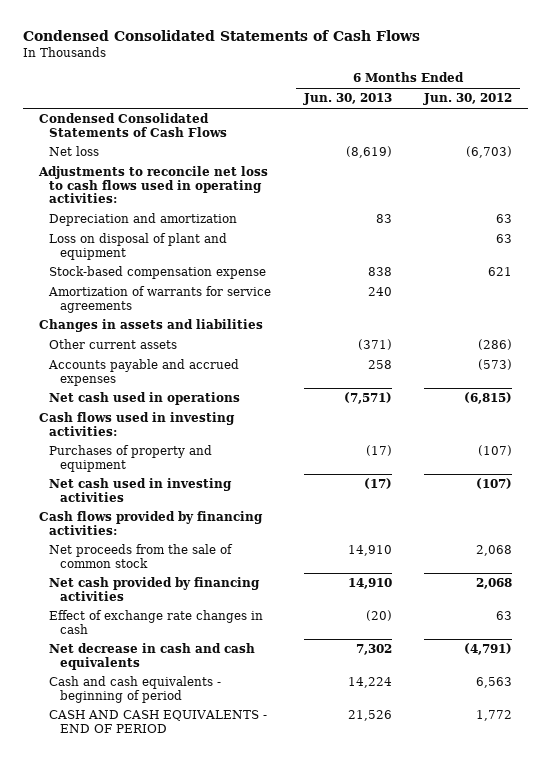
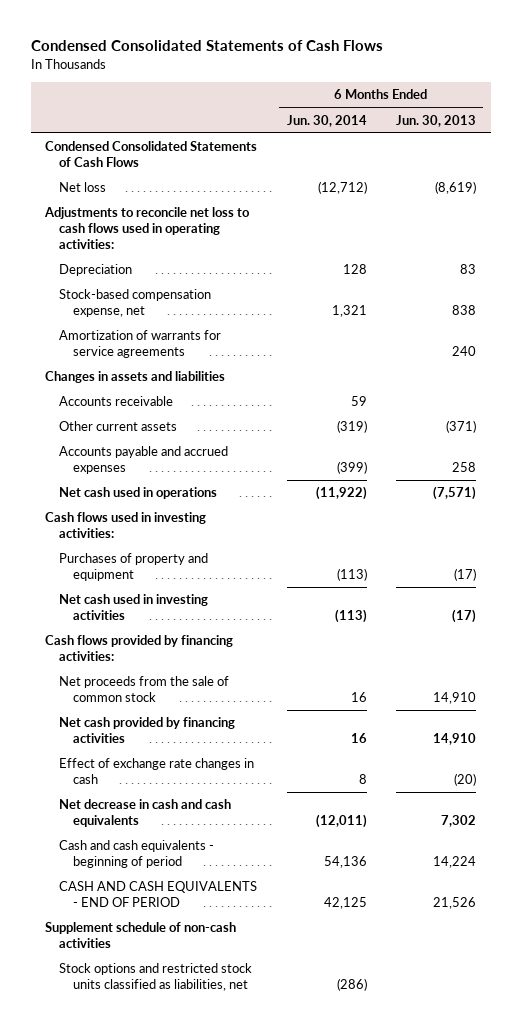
[423,93,513,106] Jun. 30, 2012 -> none
none -> [286,114,367,127] Jun. 30, 2014
[49,233,228,260] Loss on disposal of plant and equipment -> none
[49,213,238,227] Depreciation and amortization -> [59,264,133,277] Depreciation
[49,266,267,280] Stock-based compensation expense -> [59,289,212,318] Stock-based compensation expense, net
none -> [59,396,174,407] Accounts receivable
none -> [45,922,237,949] Supplement schedule of non-cash activities
none -> [59,963,253,992] Stock options and restricted stock units classified as liabilities, net

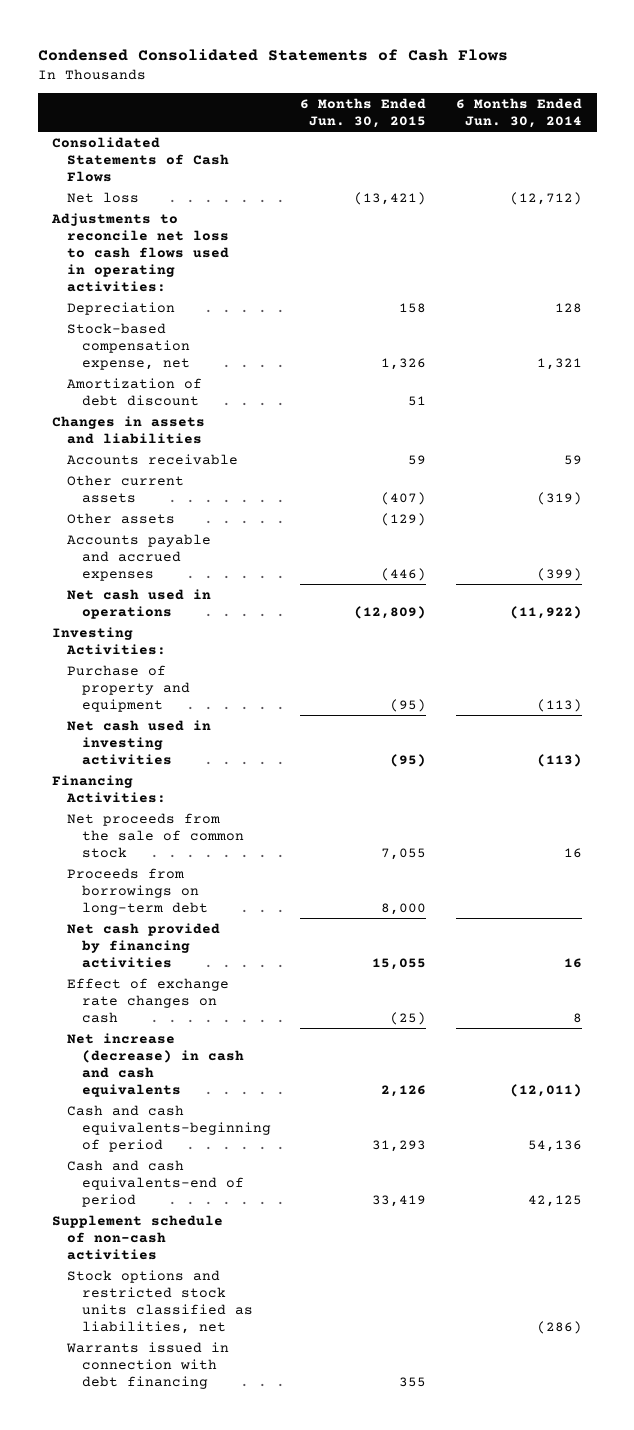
[395,114,476,127] Jun. 30, 2013 -> none
none -> [300,97,427,128] 6 Months Ended Jun. 30, 2015
[45,141,258,168] Condensed Consolidated Statements of Cash Flows -> [52,136,230,182] Consolidated Statements of Cash Flows
[59,330,222,359] Amortization of warrants for service agreements -> none
none -> [67,377,203,406] Amortization of debt discount
none -> [67,512,176,524] Other assets
[45,512,207,539] Cash flows used in investing activities: -> [52,626,167,655] Investing Activities:
[59,553,209,582] Purchases of property and equipment -> [67,664,190,712] Purchase of property and equipment
[45,635,234,662] Cash flows provided by financing activities: -> [52,774,167,803] Financing Activities:
none -> [67,867,208,915] Proceeds from borrowings on long-term debt
[59,758,255,785] Effect of exchange rate changes in cash -> [67,977,230,1023] Effect of exchange rate changes on cash
[59,799,232,828] Net decrease in cash and cash equivalents -> [67,1032,244,1097] Net increase (decrease) in cash and cash equivalents
[59,840,215,869] Cash and cash equivalents - beginning of period -> [67,1104,271,1152] Cash and cash equivalents-beginning of period
[59,881,258,908] CASH AND CASH EQUIVALENTS - END OF PERIOD -> [67,1159,244,1207] Cash and cash equivalents-end of period
none -> [66,1341,230,1389] Warrants issued in connection with debt financing

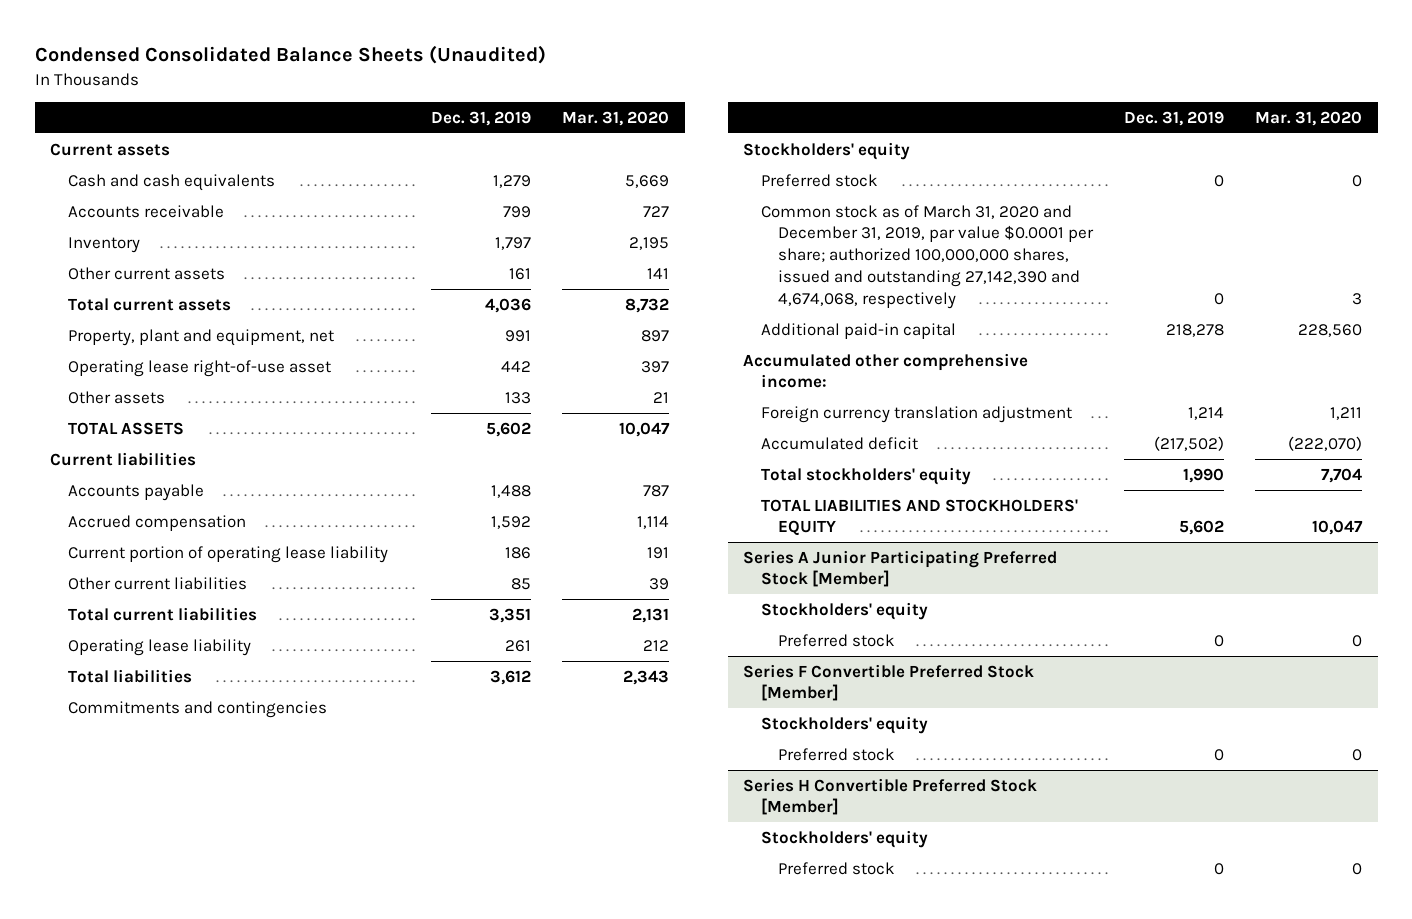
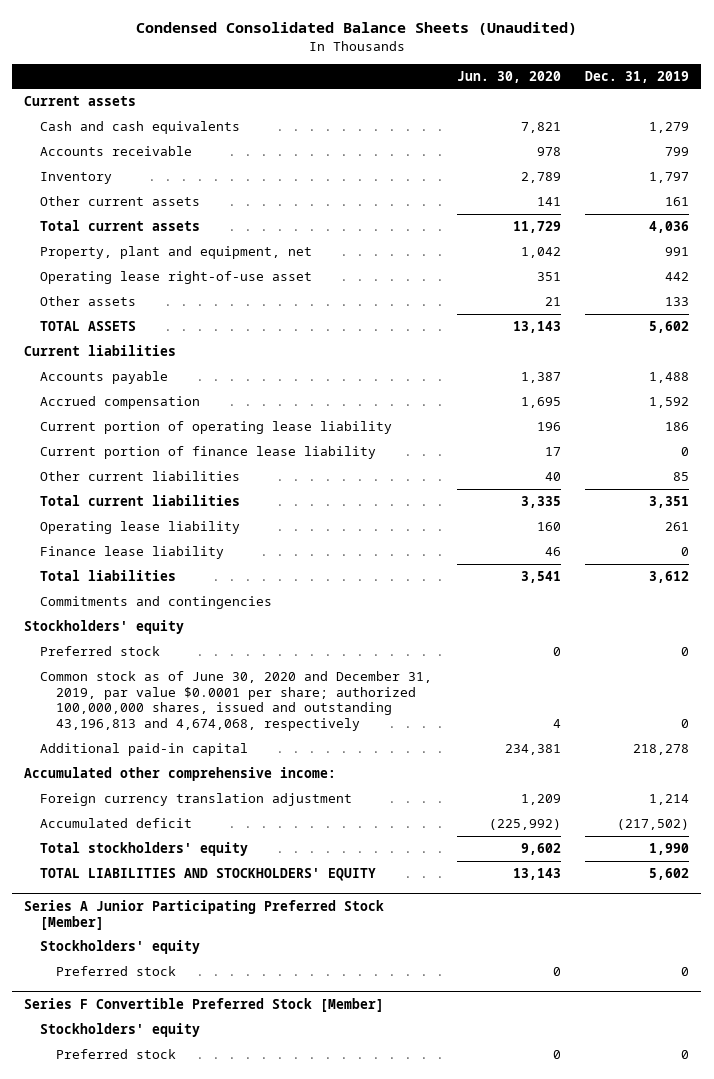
[562,110,670,126] Mar. 31, 2020 -> none
none -> [456,70,561,83] Jun. 30, 2020
none -> [40,446,377,460] Current portion of finance lease liability
none -> [40,546,225,560] Finance lease liability
[760,204,1094,309] Common stock as of March 31, 2020 and December 31, 2019, par value $0.0001 per share; authorized 100,000,000 shares, issued and outstanding 27,142,390 and 4,674,068, respectively -> [40,671,433,731] Common stock as of June 30, 2020 and December 31, 2019, par value $0.0001 per share; authorized 100,000,000 shares, issued and outstanding 43,196,813 and 4,674,068, respectively
[743,777,1038,816] Series H Convertible Preferred Stock [Member] -> none
[760,829,928,848] Stockholders' equity -> none
[777,861,895,875] Preferred stock -> none

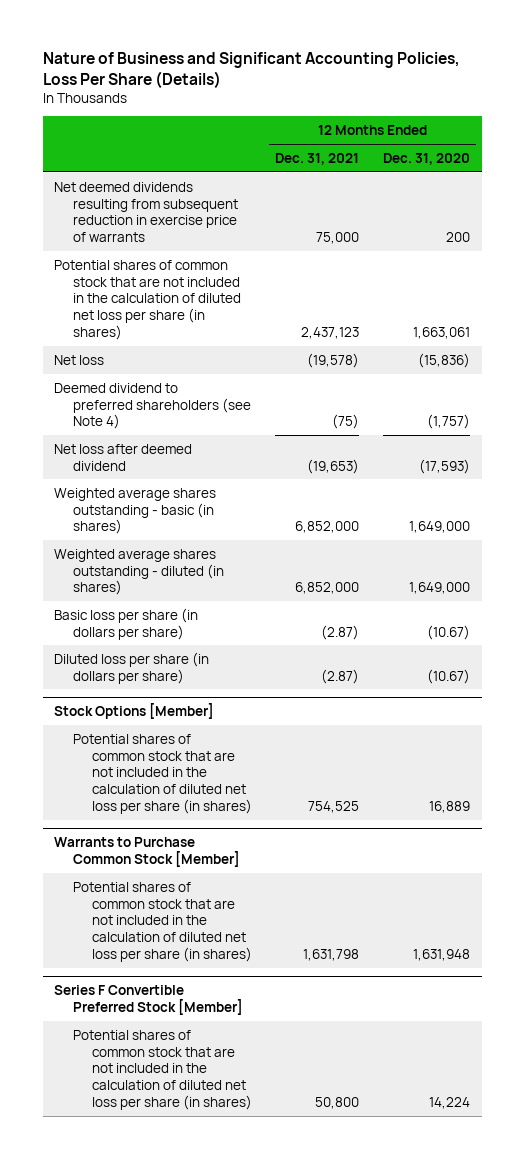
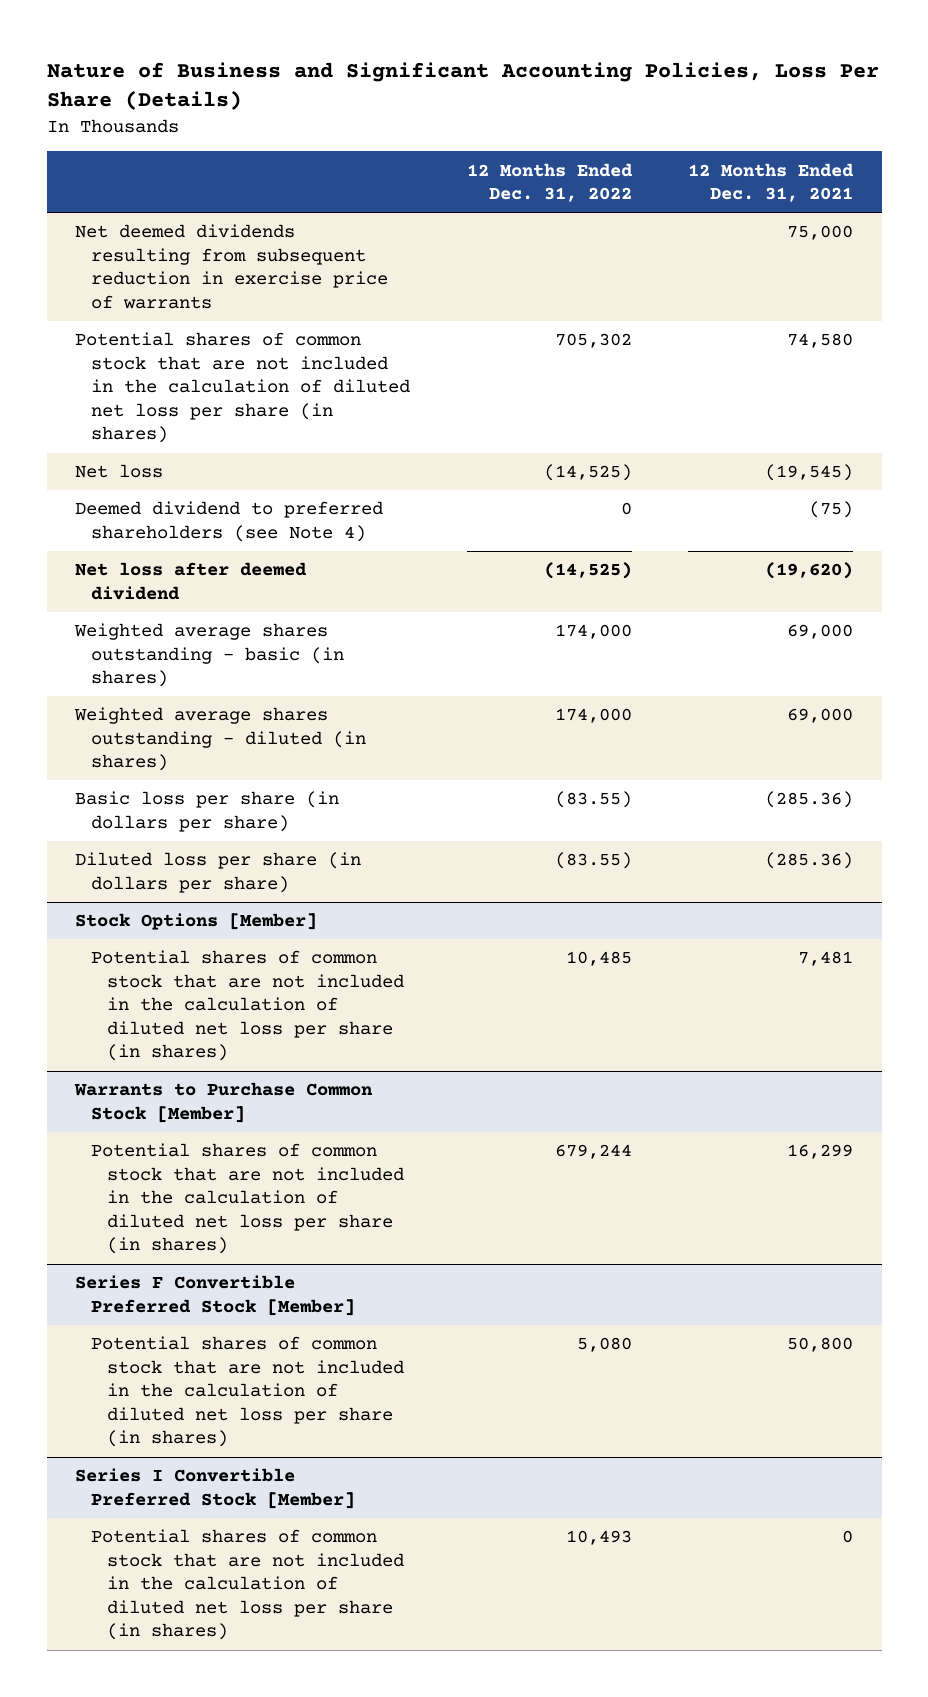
[383,152,471,165] Dec. 31, 2020 -> none
none -> [466,162,633,203] 12 Months Ended Dec. 31, 2022
[301,327,360,340] 2,437,123 -> [787,333,854,349] 74,580
[307,352,360,368] (19,578) -> [765,464,854,482] (19,545)
[307,458,360,474] (19,653) -> [765,562,854,580] (19,620)
[295,521,360,534] 6,852,000 -> [787,624,854,640] 69,000
[295,582,360,595] 6,852,000 -> [787,708,854,724] 69,000
[321,624,360,640] (2.87) -> [765,791,854,809] (285.36)
[321,668,360,684] (2.87) -> [765,852,854,870] (285.36)
[308,801,360,814] 754,525 -> [798,951,854,967] 7,481
[303,949,360,962] 1,631,798 -> [787,1144,854,1160] 16,299
none -> [75,1468,355,1509] Series I Convertible Preferred Stock [Member]
none -> [90,1529,404,1641] Potential shares of common stock that are not included in the calculation of diluted net loss per share (in shares)

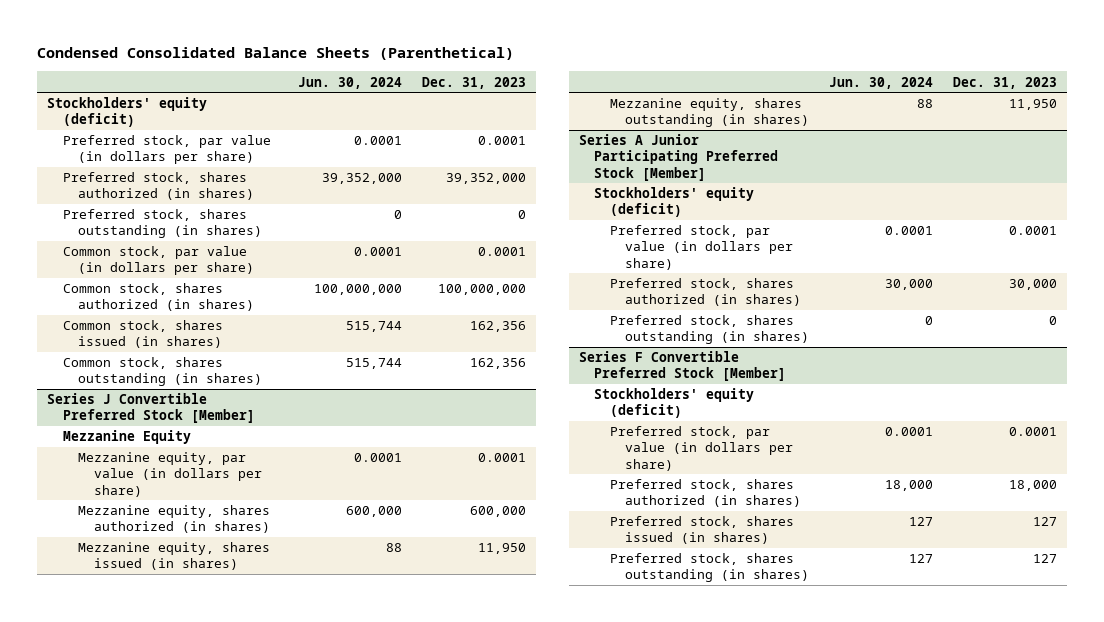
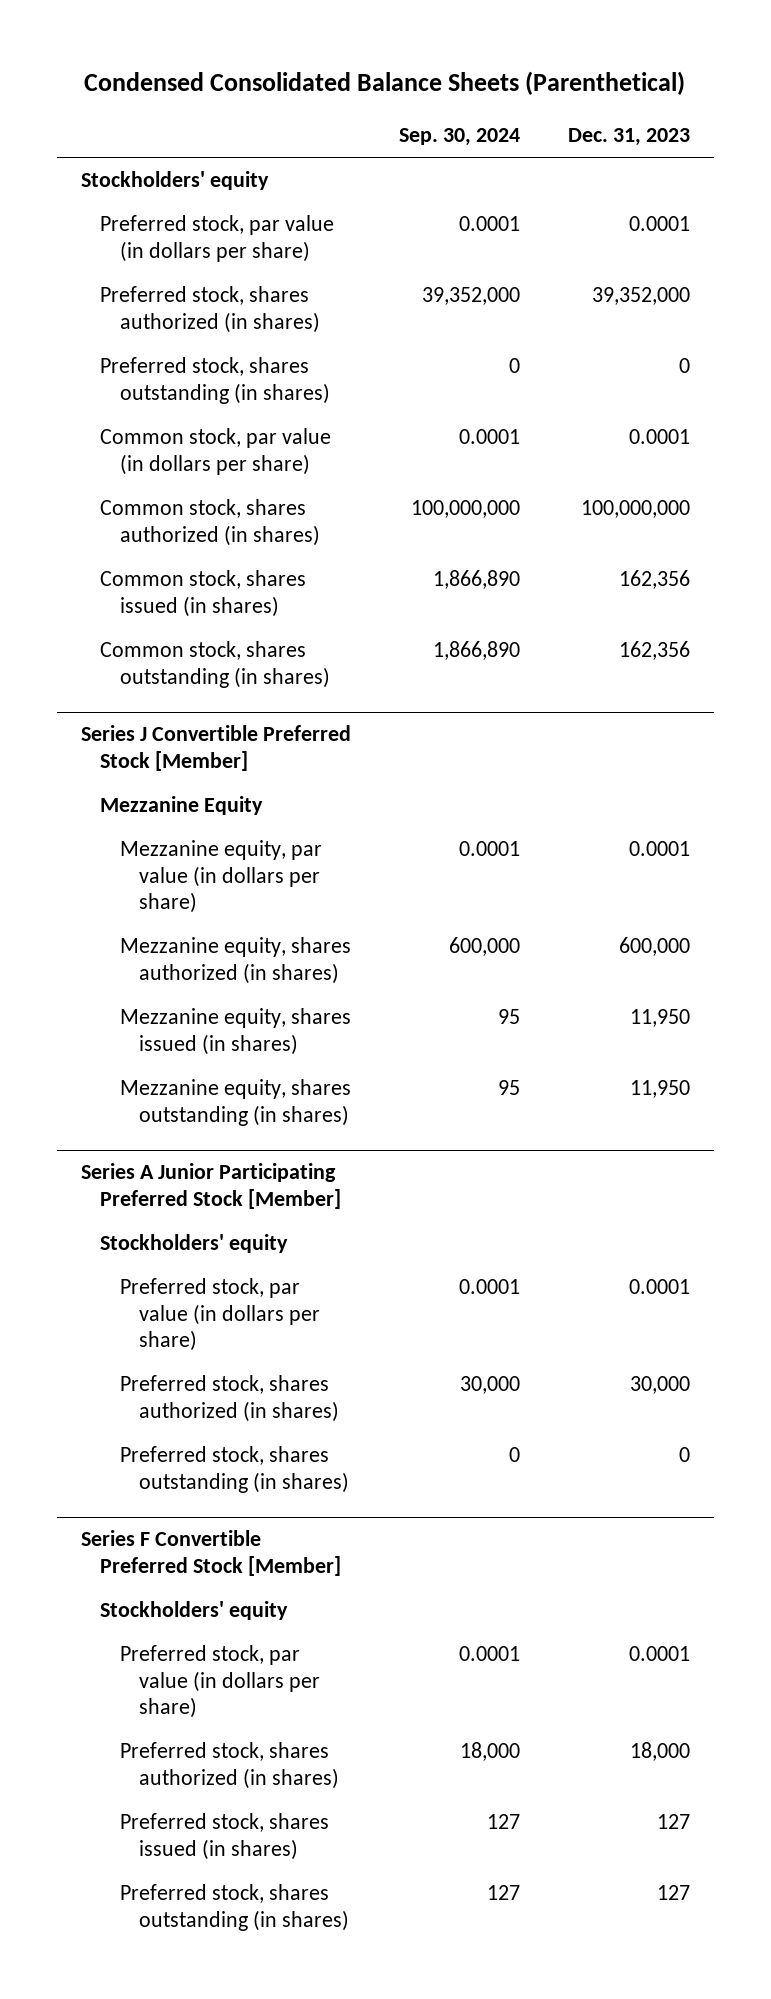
[297,76,402,89] Jun. 30, 2024 -> none
none -> [398,128,520,147] Sep. 30, 2024
[47,97,208,128] Stockholders' equity (deficit) -> [81,171,270,191] Stockholders' equity
[594,187,755,218] Stockholders' equity (deficit) -> [100,1234,289,1254] Stockholders' equity
[594,388,755,419] Stockholders' equity (deficit) -> [100,1601,289,1621] Stockholders' equity

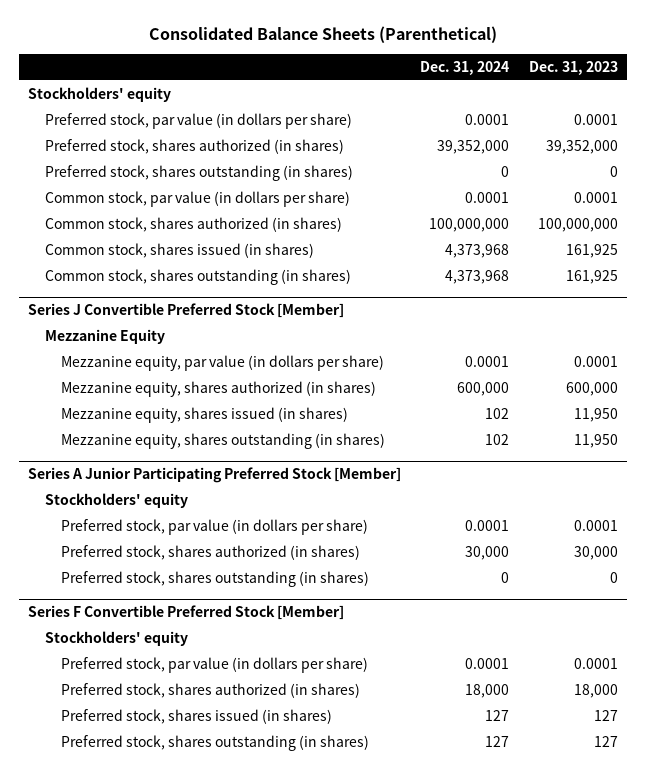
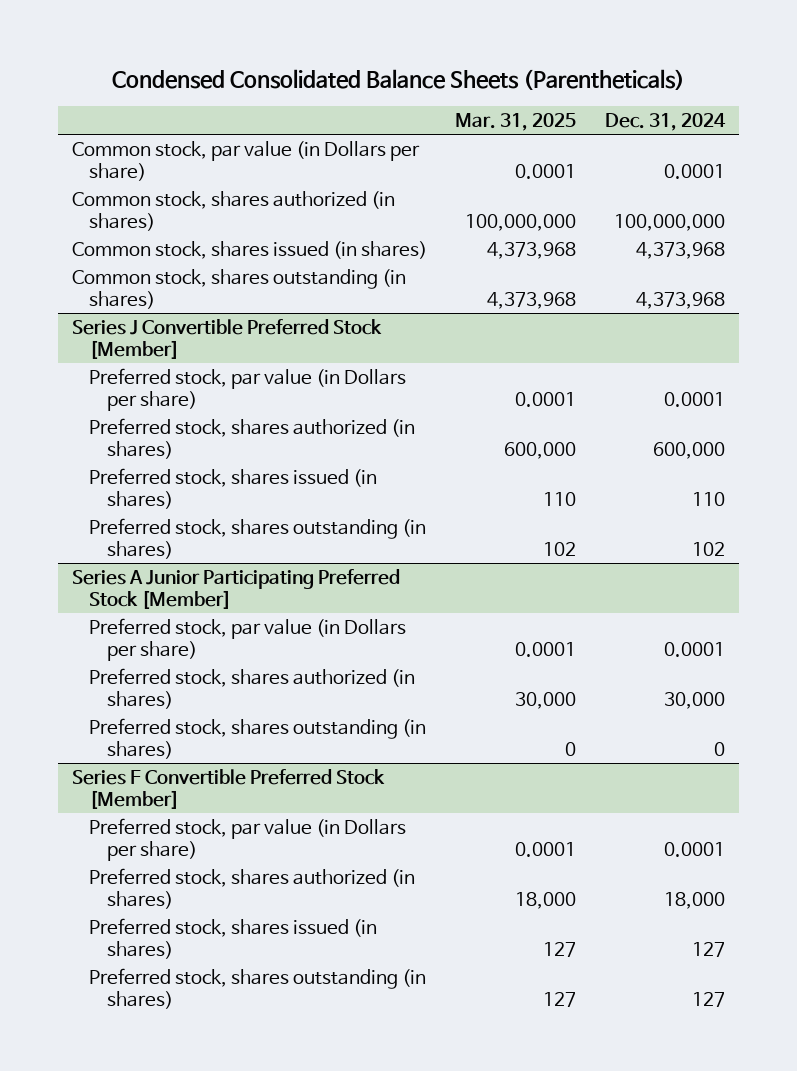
[148,26,497,44] Consolidated Balance Sheets (Parenthetical) -> [112,68,686,90] Condensed Consolidated Balance Sheets (Parentheticals)
[528,60,618,75] Dec. 31, 2023 -> none
none -> [455,112,577,131] Mar. 31, 2025
[28,86,172,102] Stockholders' equity -> none
[44,112,352,129] Preferred stock, par value (in dollars per share) -> none
[44,138,344,154] Preferred stock, shares authorized (in shares) -> none
[44,164,353,181] Preferred stock, shares outstanding (in shares) -> none
[44,190,350,207] Common stock, par value (in dollars per share) -> [71,140,420,181] Common stock, par value (in Dollars per share)
[44,328,165,344] Mezzanine Equity -> none
[60,380,376,397] Mezzanine equity, shares authorized (in shares) -> none
[60,406,348,423] Mezzanine equity, shares issued (in shares) -> none
[60,432,385,449] Mezzanine equity, shares outstanding (in shares) -> none
[60,354,384,371] Mezzanine equity, par value (in dollars per share) -> [89,367,407,411] Preferred stock, par value (in Dollars per share)
none -> [89,417,416,459] Preferred stock, shares authorized (in shares)
none -> [89,467,378,509] Preferred stock, shares issued (in shares)
none -> [89,517,427,559] Preferred stock, shares outstanding (in shares)
[44,492,188,508] Stockholders' equity -> none
[60,518,368,535] Preferred stock, par value (in dollars per share) -> [89,617,407,661] Preferred stock, par value (in Dollars per share)
[44,630,188,646] Stockholders' equity -> none
[60,656,368,673] Preferred stock, par value (in dollars per share) -> [89,817,407,861] Preferred stock, par value (in Dollars per share)

